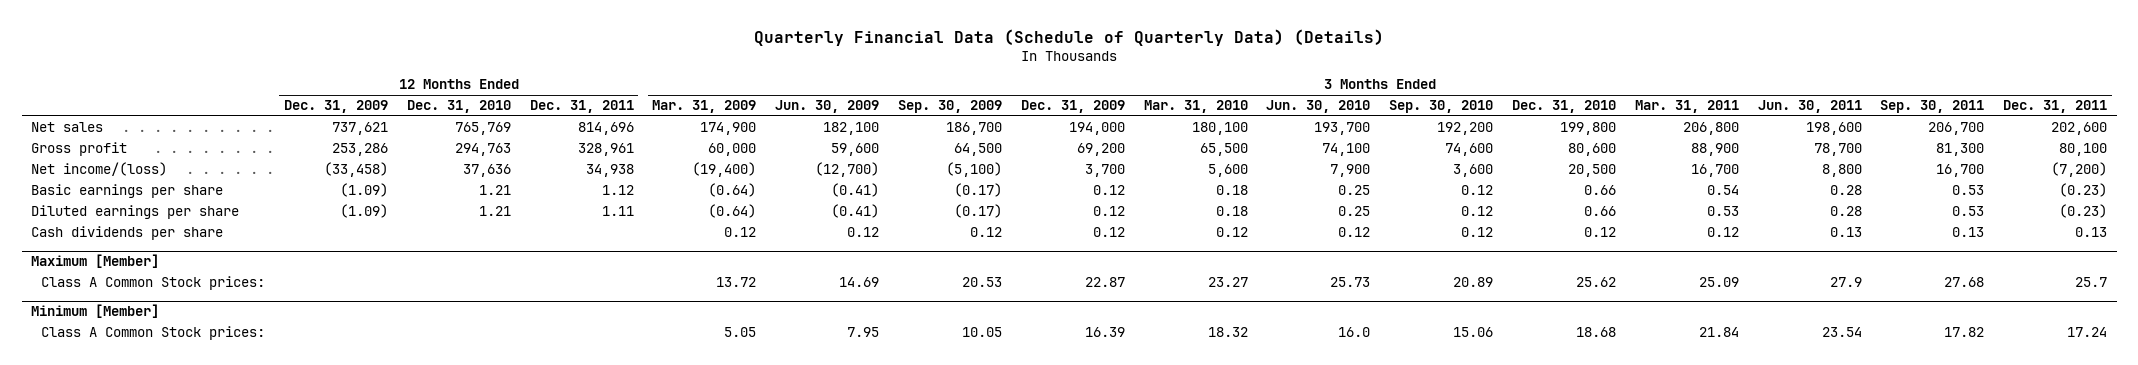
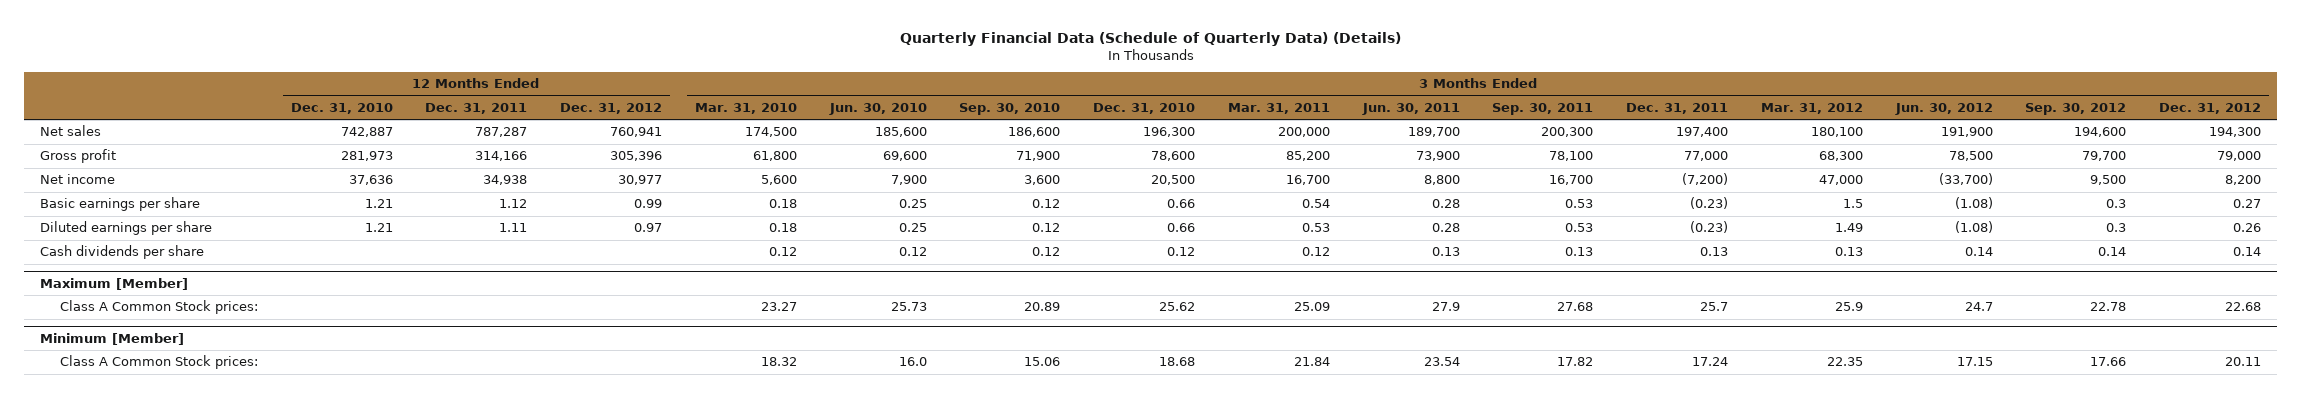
[283,100,388,114] Dec. 31, 2009 -> none
[652,100,757,114] Mar. 31, 2009 -> none
[775,100,880,114] Jun. 30, 2009 -> none
[897,100,1002,114] Sep. 30, 2009 -> none
[1020,100,1125,114] Dec. 31, 2009 -> none
none -> [560,103,663,115] Dec. 31, 2012
none -> [1760,103,1863,115] Mar. 31, 2012
none -> [1894,103,1993,116] Jun. 30, 2012
none -> [2025,103,2127,116] Sep. 30, 2012
none -> [2159,103,2262,115] Dec. 31, 2012
[454,122,511,136] 765,769 -> [340,127,393,138] 742,887
[577,122,634,136] 814,696 -> [475,127,528,138] 787,287
[1191,122,1248,136] 180,100 -> [744,127,797,138] 174,500
[1314,122,1371,136] 193,700 -> [874,127,927,138] 185,600
[1437,122,1494,136] 192,200 -> [1008,127,1061,138] 186,600
[1560,122,1617,136] 199,800 -> [1143,127,1196,138] 196,300
[1682,122,1739,136] 206,800 -> [1277,127,1330,138] 200,000
[1805,122,1862,136] 198,600 -> [1407,127,1460,138] 189,700
[1928,122,1985,136] 206,700 -> [1541,127,1594,138] 200,300
[2051,122,2108,136] 202,600 -> [1676,127,1729,138] 197,400
[454,143,511,157] 294,763 -> [340,151,393,162] 281,973
[577,143,634,157] 328,961 -> [475,151,528,162] 314,166
[1199,143,1248,157] 65,500 -> [752,151,797,162] 61,800
[1322,143,1371,157] 74,100 -> [882,151,927,162] 69,600
[1445,143,1494,157] 74,600 -> [1016,151,1061,162] 71,900
[1568,143,1617,157] 80,600 -> [1151,151,1196,162] 78,600
[1690,143,1739,157] 88,900 -> [1285,151,1330,162] 85,200
[1813,143,1862,157] 78,700 -> [1415,151,1460,162] 73,900
[1936,143,1985,157] 81,300 -> [1549,151,1594,162] 78,100
[2059,143,2108,157] 80,100 -> [1684,151,1729,162] 77,000
[31,162,168,177] Net income/(loss) -> [40,174,116,185] Net income

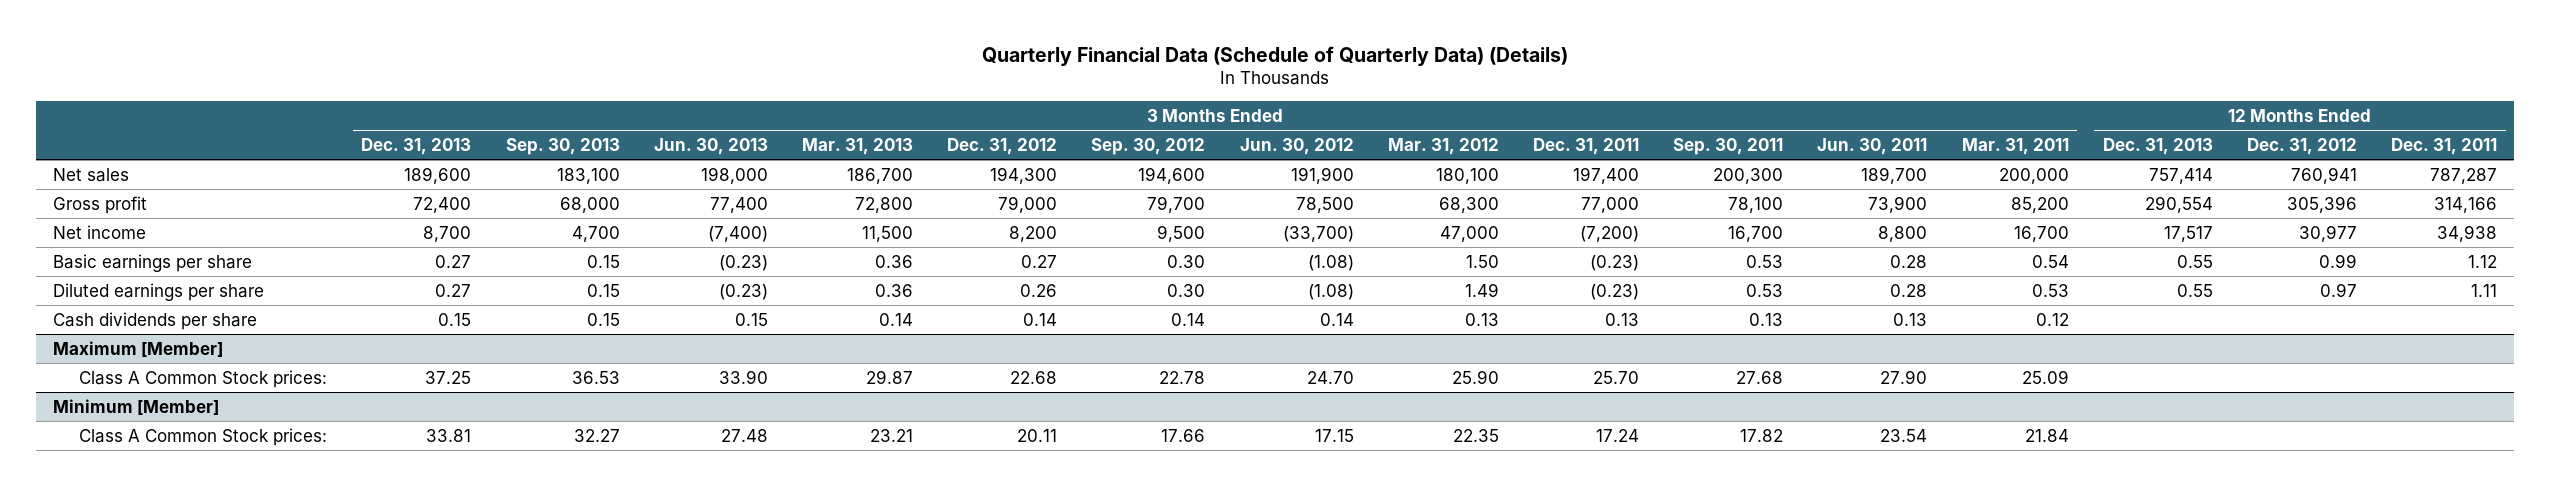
[290,103,393,115] Dec. 31, 2010 -> none
[694,103,797,115] Mar. 31, 2010 -> none
[828,103,927,116] Jun. 30, 2010 -> none
[959,103,1061,116] Sep. 30, 2010 -> none
[1093,103,1196,115] Dec. 31, 2010 -> none
none -> [361,137,472,155] Dec. 31, 2013
none -> [505,137,620,155] Sep. 30, 2013
none -> [653,137,768,155] Jun. 30, 2013
none -> [801,137,913,155] Mar. 31, 2013
none -> [2102,137,2213,155] Dec. 31, 2013
[1842,199,1863,209] 1.5 -> [1465,254,1499,268] 1.50
[2106,199,2127,209] 0.3 -> [1167,254,1206,268] 0.30
[2106,223,2127,233] 0.3 -> [1167,283,1206,297] 0.30
[1431,302,1460,312] 27.9 -> [1880,369,1928,384] 27.90
[1700,302,1729,312] 25.7 -> [1592,370,1639,384] 25.70
[1834,302,1863,312] 25.9 -> [1451,369,1499,384] 25.90
[1964,302,1993,312] 24.7 -> [1306,370,1354,384] 24.70

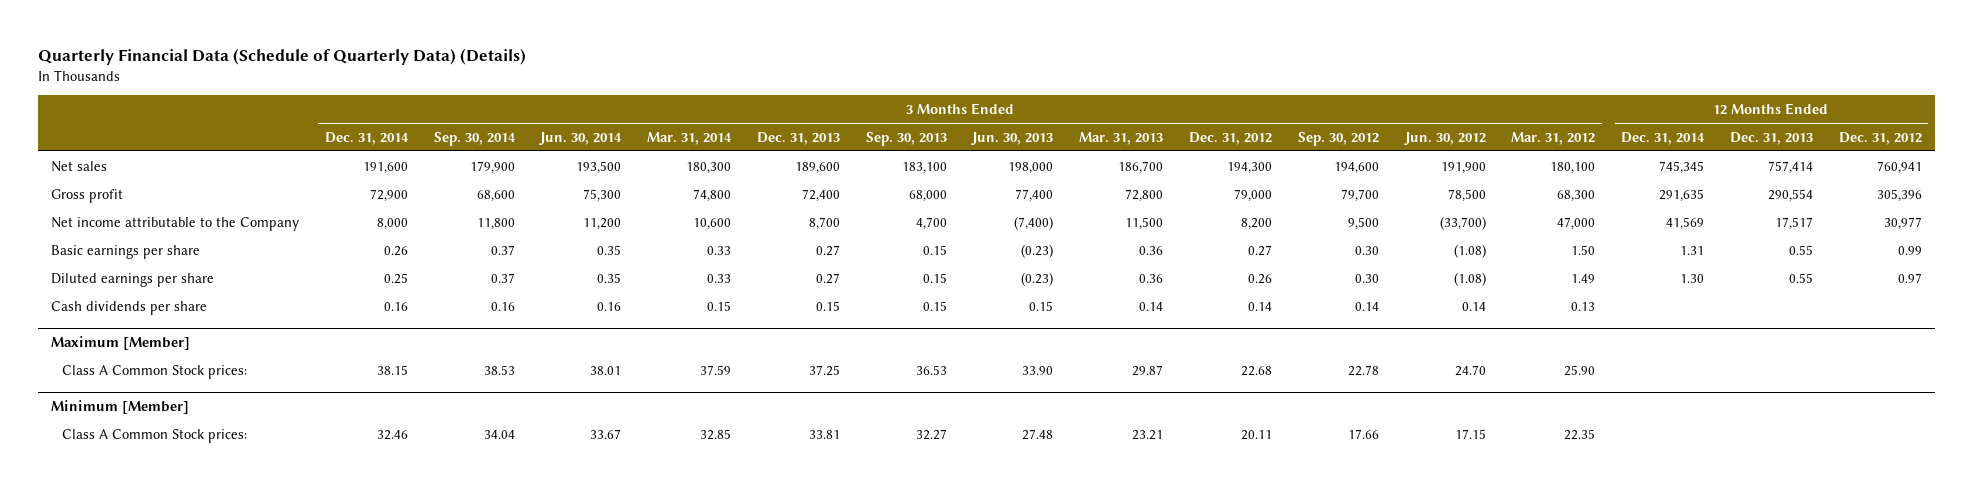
[1532,137,1639,155] Dec. 31, 2011 -> none
[1673,137,1784,155] Sep. 30, 2011 -> none
[1817,137,1928,155] Jun. 30, 2011 -> none
[1961,137,2069,155] Mar. 31, 2011 -> none
[2391,137,2498,155] Dec. 31, 2011 -> none
none -> [324,131,409,145] Dec. 31, 2014
none -> [433,131,516,146] Sep. 30, 2014
none -> [539,131,623,145] Jun. 30, 2014
none -> [647,131,733,145] Mar. 31, 2014
none -> [1621,131,1706,145] Dec. 31, 2014
[52,224,146,239] Net income -> [51,216,300,231] Net income attributable to the Company

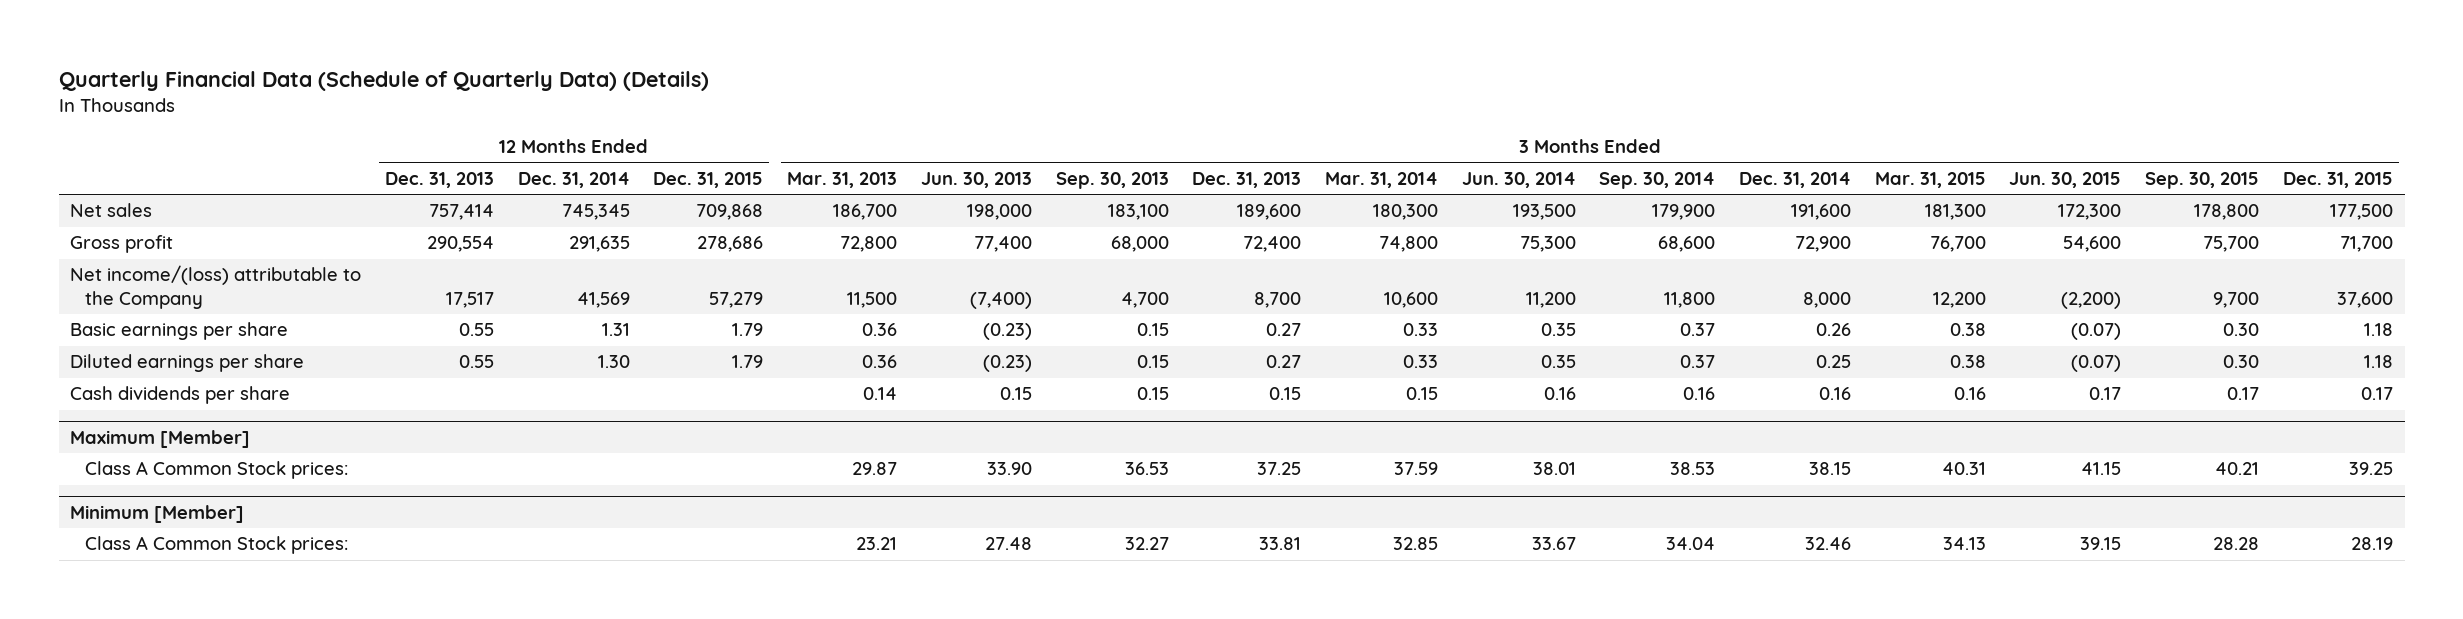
[1189,131,1273,145] Dec. 31, 2012 -> none
[1297,131,1379,146] Sep. 30, 2012 -> none
[1403,131,1486,145] Jun. 30, 2012 -> none
[1511,131,1596,145] Mar. 31, 2012 -> none
[1838,131,1922,145] Dec. 31, 2012 -> none
none -> [653,171,764,188] Dec. 31, 2015
none -> [1874,171,1986,188] Mar. 31, 2015
none -> [2009,171,2122,188] Jun. 30, 2015
none -> [2145,171,2260,189] Sep. 30, 2015
none -> [2282,171,2393,188] Dec. 31, 2015
[51,216,300,231] Net income attributable to the Company -> [70,265,362,309] Net income/(loss) attributable to the Company

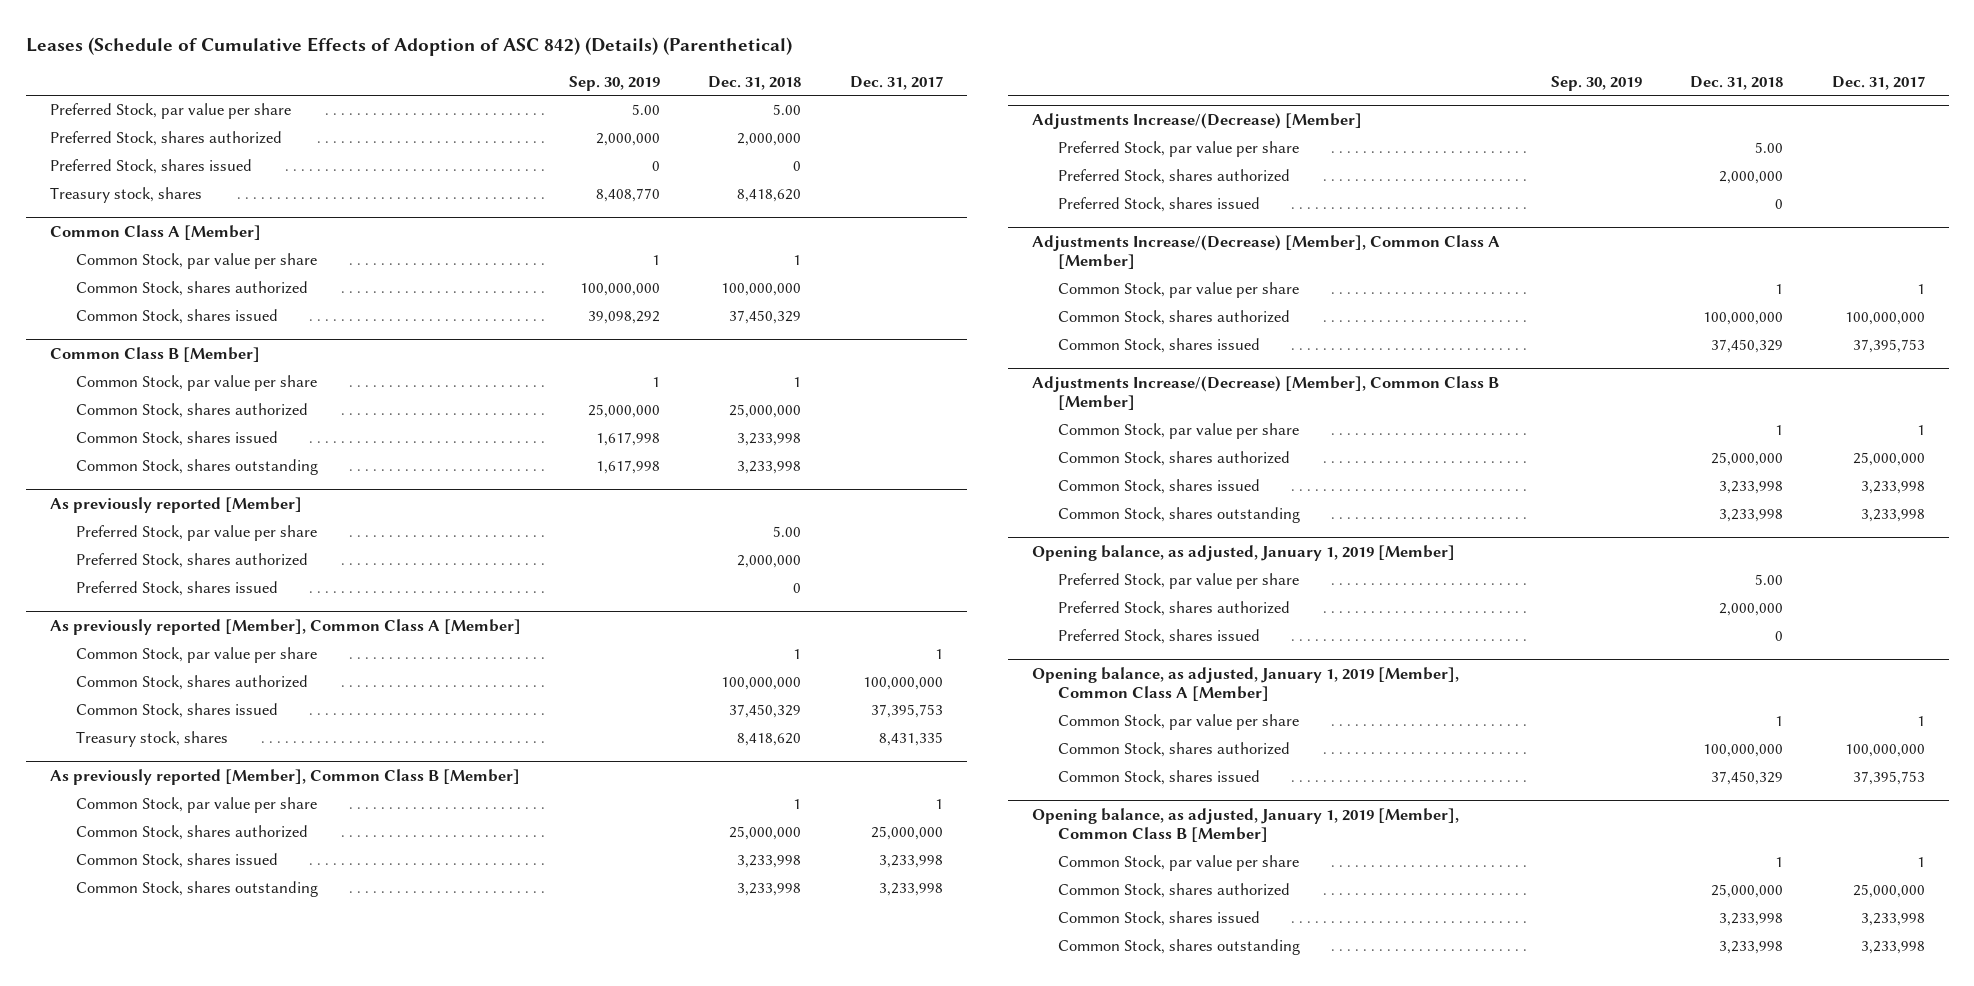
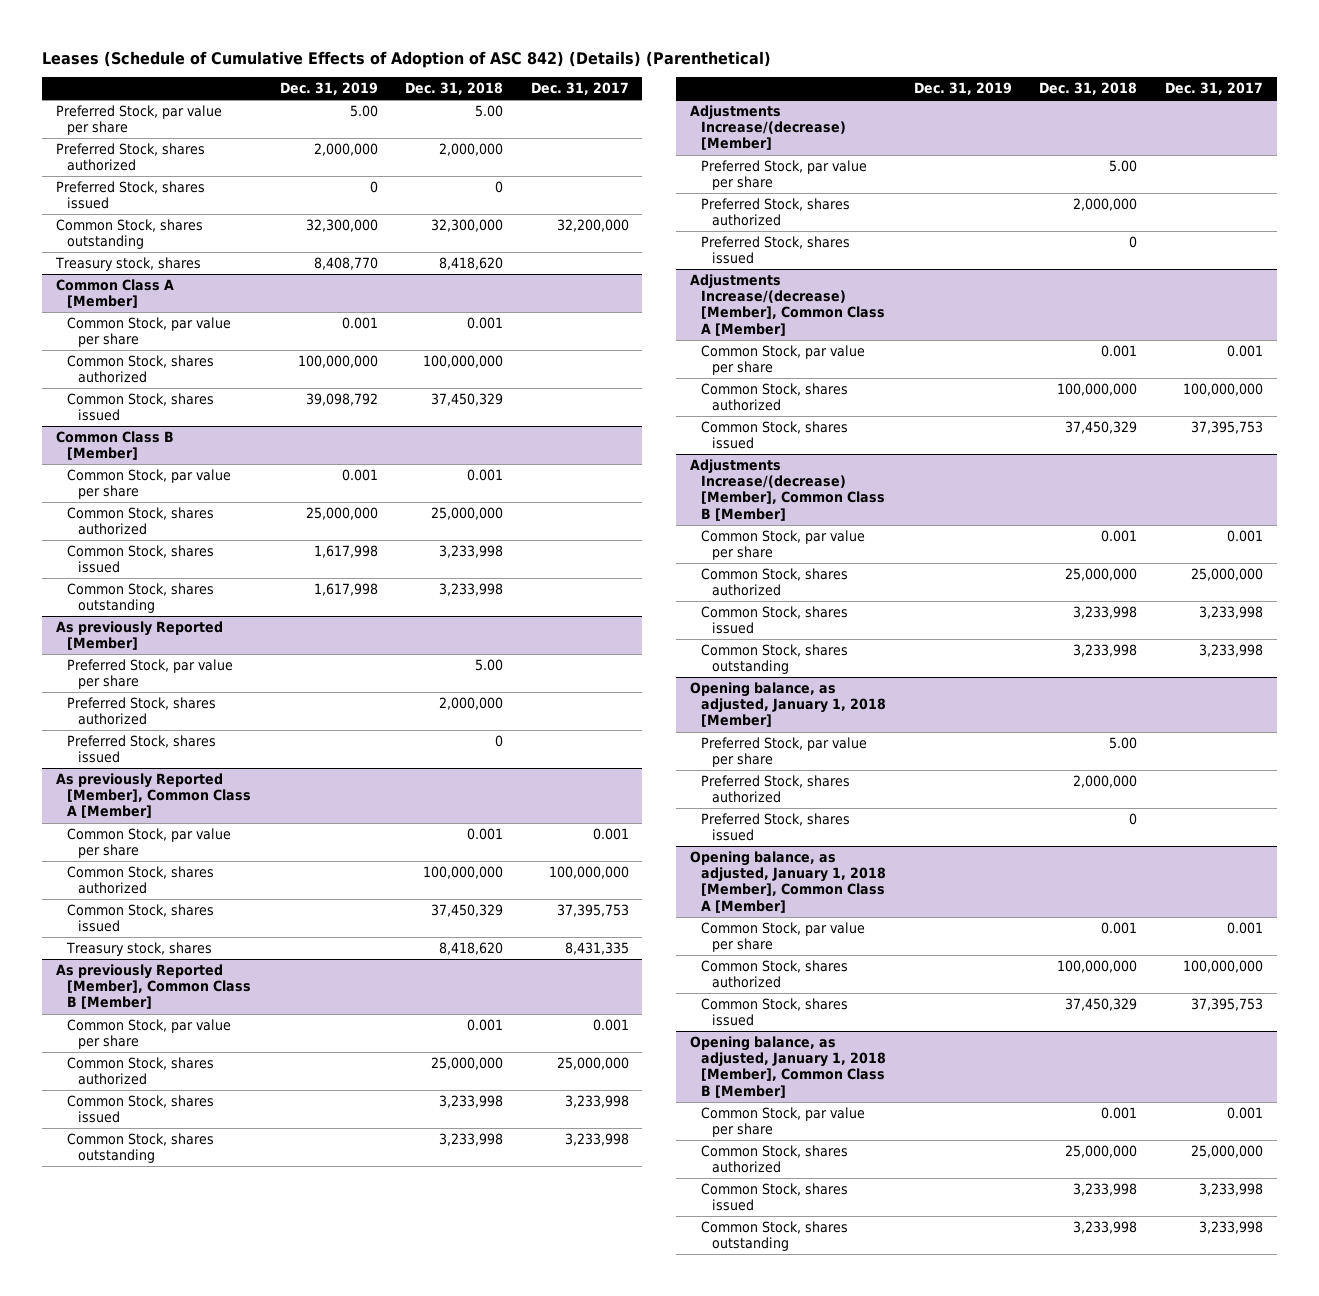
[569,75,661,91] Sep. 30, 2019 -> none
none -> [279,82,378,96] Dec. 31, 2019
none -> [56,219,204,250] Common Stock, shares outstanding
[793,255,802,266] 1 -> [467,317,504,330] 0.001
[793,377,802,388] 1 -> [467,469,504,482] 0.001
[49,497,302,514] As previously reported [Member] -> [56,621,224,651] As previously Reported [Member]
[49,619,521,636] As previously reported [Member], Common Class A [Member] -> [56,773,252,819] As previously Reported [Member], Common Class A [Member]
[793,649,802,660] 1 -> [467,828,504,841] 0.001
[934,649,943,660] 1 -> [592,828,629,841] 0.001
[49,769,520,786] As previously reported [Member], Common Class B [Member] -> [56,964,252,1010] As previously Reported [Member], Common Class B [Member]
[793,799,802,810] 1 -> [467,1019,504,1032] 0.001
[934,799,943,810] 1 -> [592,1019,629,1032] 0.001
[1031,113,1362,130] Adjustments Increase/(Decrease) [Member] -> [690,105,847,151] Adjustments Increase/(decrease) [Member]
[1031,235,1500,270] Adjustments Increase/(Decrease) [Member], Common Class A [Member] -> [690,274,886,336] Adjustments Increase/(decrease) [Member], Common Class A [Member]
[1775,284,1784,295] 1 -> [1101,345,1138,358] 0.001
[1916,284,1925,295] 1 -> [1226,345,1263,358] 0.001
[1031,376,1499,411] Adjustments Increase/(Decrease) [Member], Common Class B [Member] -> [690,459,886,521] Adjustments Increase/(decrease) [Member], Common Class B [Member]
[1775,425,1784,436] 1 -> [1101,530,1138,543] 0.001
[1916,425,1925,436] 1 -> [1226,530,1263,543] 0.001
[1031,545,1455,562] Opening balance, as adjusted, January 1, 2019 [Member] -> [690,682,887,728] Opening balance, as adjusted, January 1, 2018 [Member]
[1031,667,1459,702] Opening balance, as adjusted, January 1, 2019 [Member], Common Class A [Member] -> [690,851,887,913] Opening balance, as adjusted, January 1, 2018 [Member], Common Class A [Member]
[1775,716,1784,727] 1 -> [1101,922,1138,935] 0.001
[1916,716,1925,727] 1 -> [1226,922,1263,935] 0.001
[1031,808,1459,843] Opening balance, as adjusted, January 1, 2019 [Member], Common Class B [Member] -> [690,1036,887,1098] Opening balance, as adjusted, January 1, 2018 [Member], Common Class B [Member]
[1775,857,1784,868] 1 -> [1101,1107,1138,1120] 0.001
[1916,857,1925,868] 1 -> [1226,1107,1263,1120] 0.001

